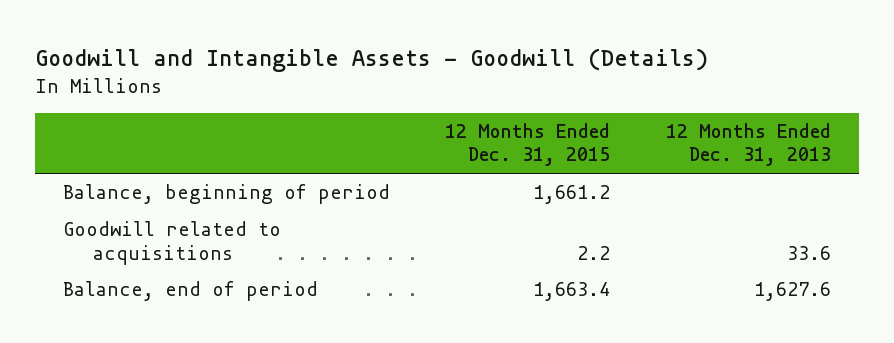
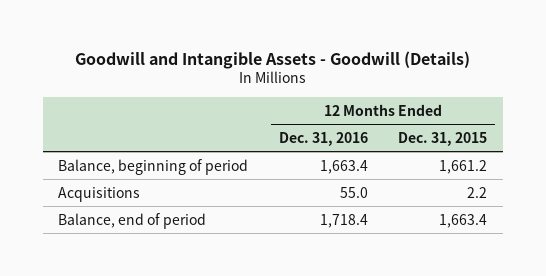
[665,123,831,167] 12 Months Ended Dec. 31, 2013 -> none
none -> [278,132,368,147] Dec. 31, 2016
[62,221,281,265] Goodwill related to acquisitions -> [58,186,141,202] Acquisitions

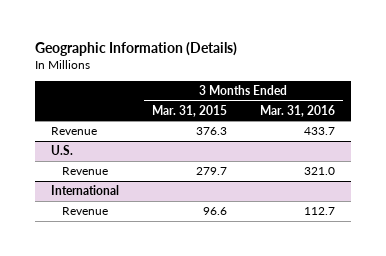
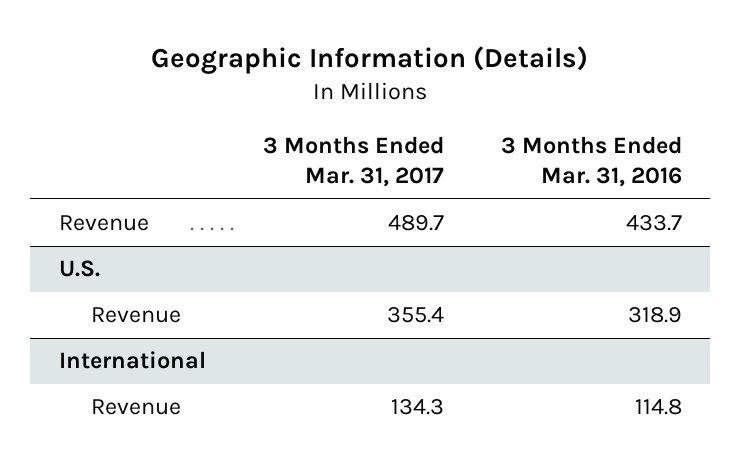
[151,104,227,117] Mar. 31, 2015 -> none
none -> [262,136,444,188] 3 Months Ended Mar. 31, 2017
[303,167,335,176] 321.0 -> [627,307,682,324] 318.9
[303,207,335,216] 112.7 -> [634,399,682,416] 114.8

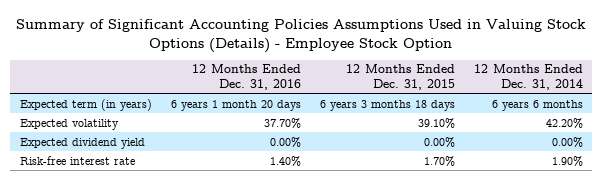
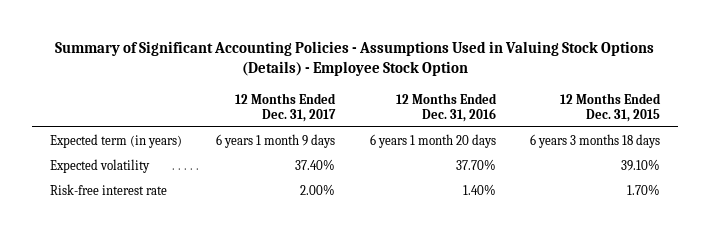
[16,18,587,53] Summary of Significant Accounting Policies Assumptions Used in Valuing Stock Options (Details) - Employee Stock Option -> [54,40,654,77] Summary of Significant Accounting Policies - Assumptions Used in Valuing Stock Options (Details) - Employee Stock Option
[473,64,583,90] 12 Months Ended Dec. 31, 2014 -> none
none -> [235,92,337,122] 12 Months Ended Dec. 31, 2017
[19,137,145,149] Expected dividend yield -> none

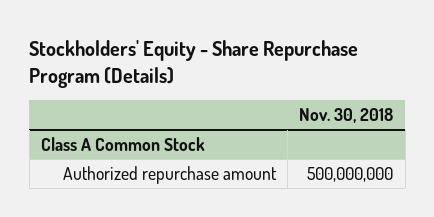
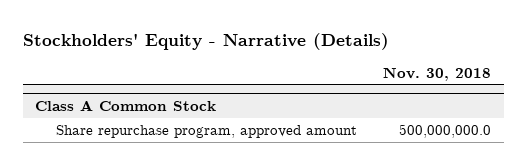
[29,40,359,88] Stockholders' Equity - Share Repurchase Program (Details) -> [22,32,389,50] Stockholders' Equity - Narrative (Details)
[62,165,277,184] Authorized repurchase amount -> [56,125,358,139] Share repurchase program, approved amount
[307,166,394,182] 500,000,000 -> [399,124,492,139] 500,000,000.0

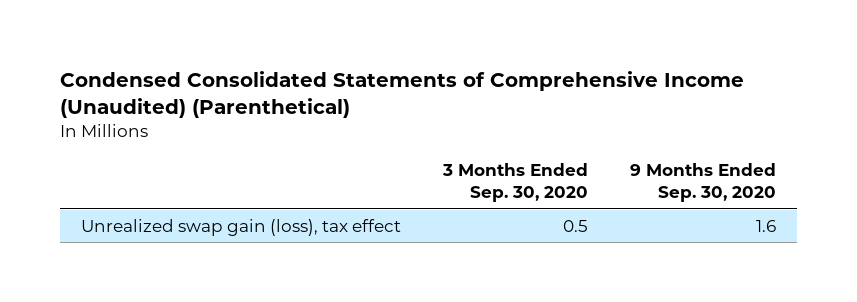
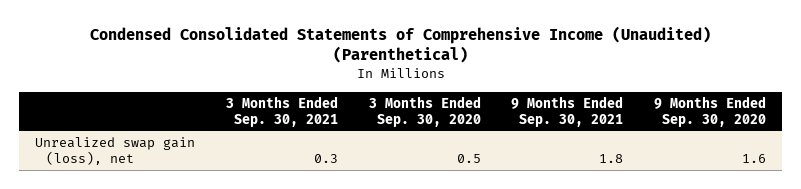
none -> [225,95,338,127] 3 Months Ended Sep. 30, 2021
none -> [511,95,624,127] 9 Months Ended Sep. 30, 2021
[81,219,402,237] Unrealized swap gain (loss), tax effect -> [34,137,195,166] Unrealized swap gain (loss), net

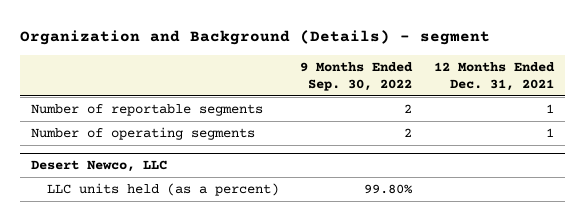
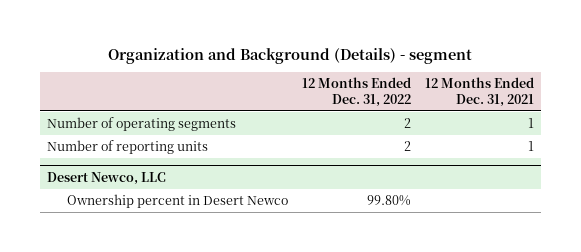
[300,62,414,92] 9 Months Ended Sep. 30, 2022 -> none
none -> [301,77,411,107] 12 Months Ended Dec. 31, 2022
[30,103,263,116] Number of reportable segments -> none
none -> [46,140,208,155] Number of reporting units
[46,182,279,196] LLC units held (as a percent) -> [67,194,289,209] Ownership percent in Desert Newco

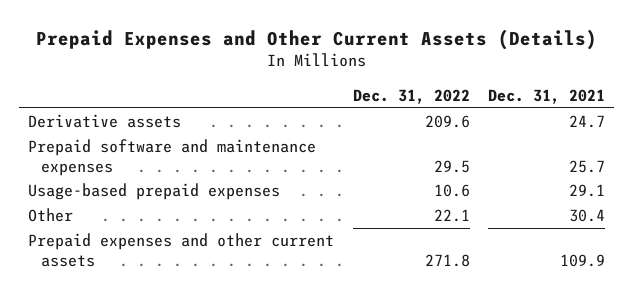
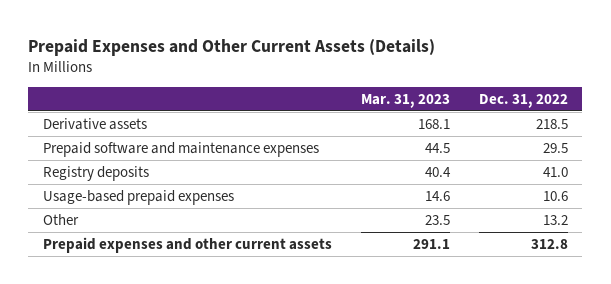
[487,88,605,104] Dec. 31, 2021 -> none
none -> [360,94,450,109] Mar. 31, 2023
[424,115,470,129] 209.6 -> [535,118,568,129] 218.5
none -> [42,165,149,181] Registry deposits
[433,209,470,223] 22.1 -> [542,214,568,225] 13.2
[424,253,470,267] 271.8 -> [530,238,568,249] 312.8

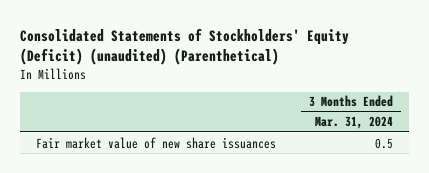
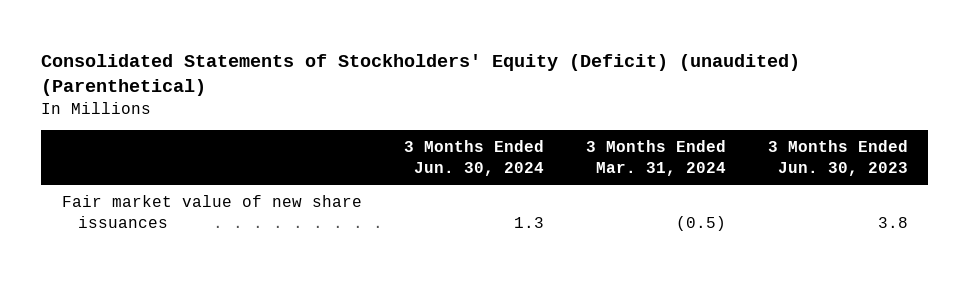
none -> [404,140,545,176] 3 Months Ended Jun. 30, 2024
none -> [767,140,908,176] 3 Months Ended Jun. 30, 2023
[374,137,393,149] 0.5 -> [675,216,726,232] (0.5)

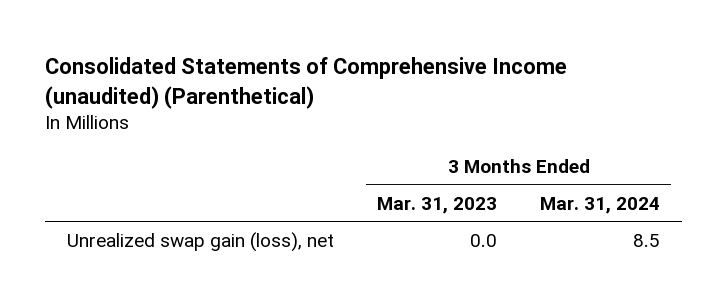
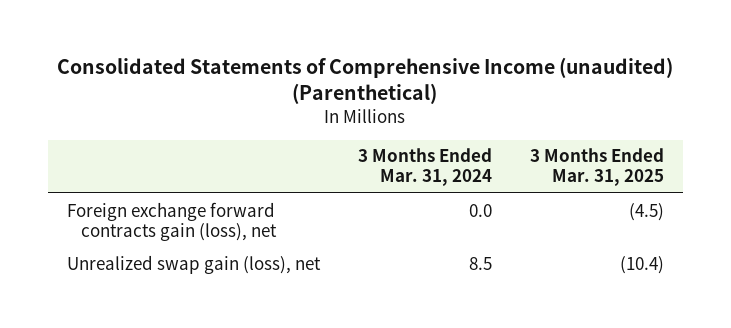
[376,196,497,214] Mar. 31, 2023 -> none
none -> [529,148,664,187] 3 Months Ended Mar. 31, 2025
none -> [66,201,277,241] Foreign exchange forward contracts gain (loss), net

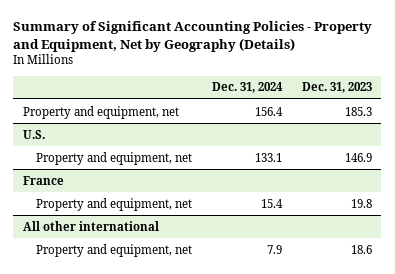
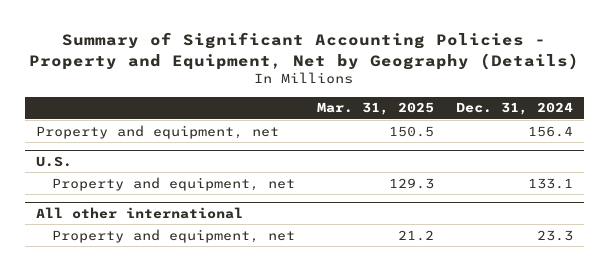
[301,82,372,94] Dec. 31, 2023 -> none
none -> [316,102,434,116] Mar. 31, 2025
[23,175,65,185] France -> none
[36,197,193,211] Property and equipment, net -> none
[266,244,282,254] 7.9 -> [536,229,573,241] 23.3

